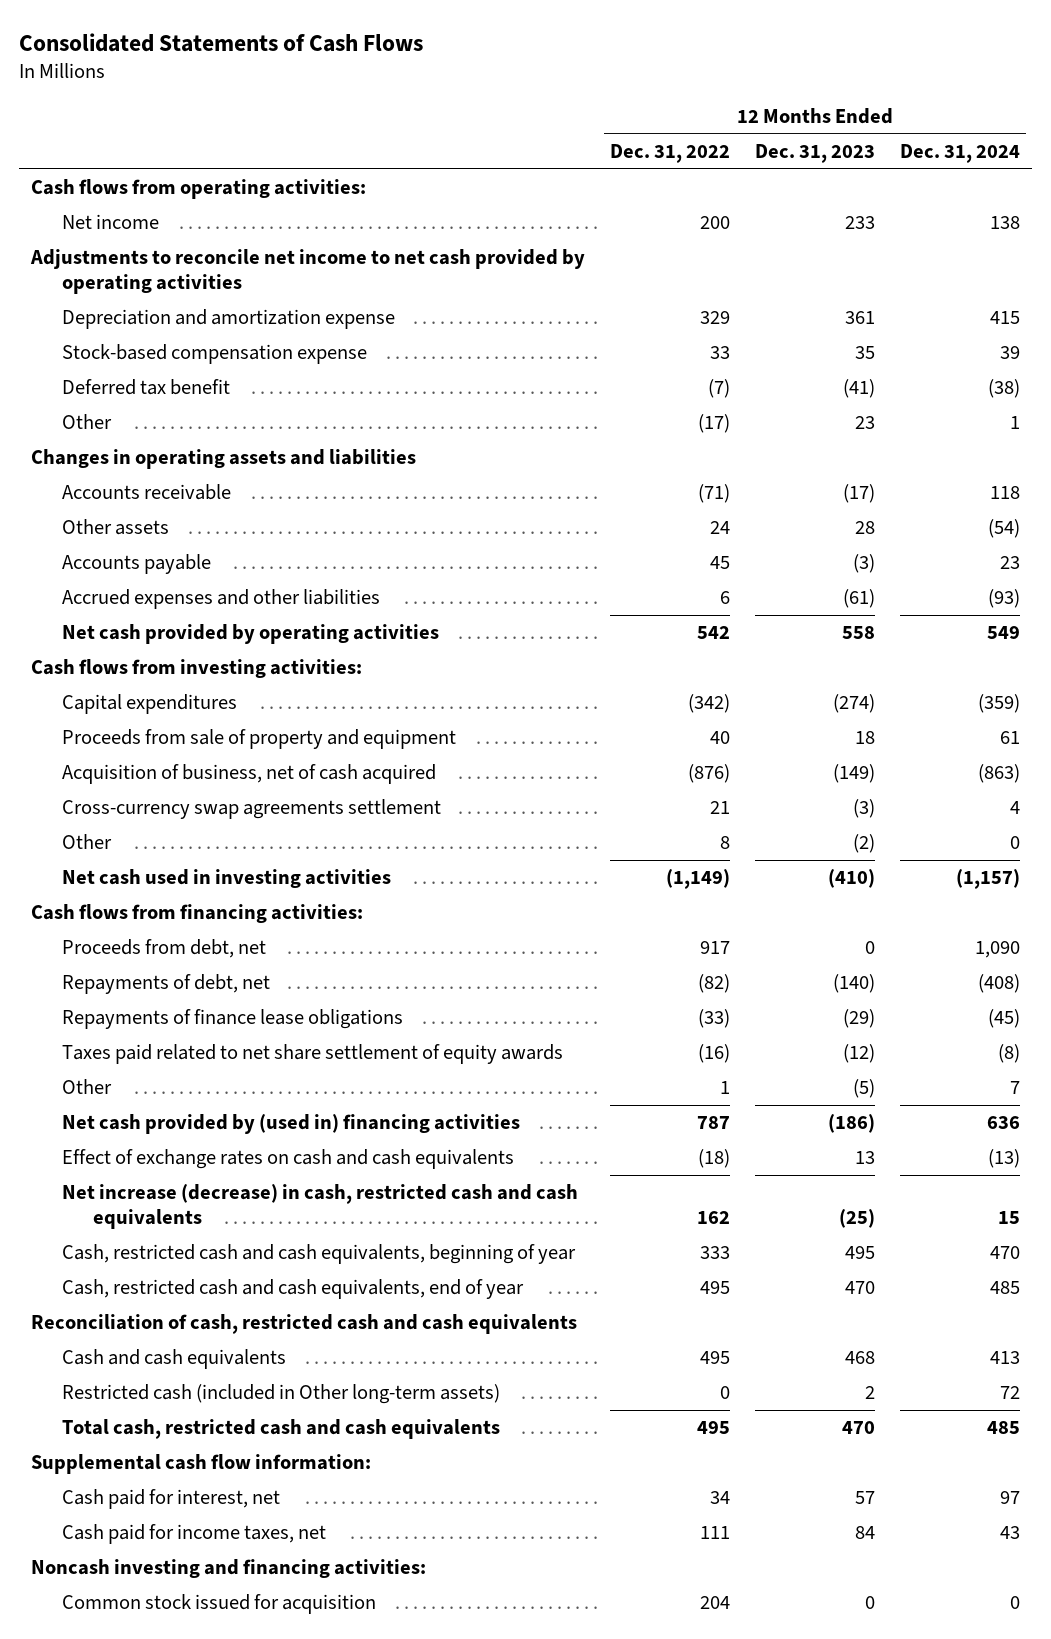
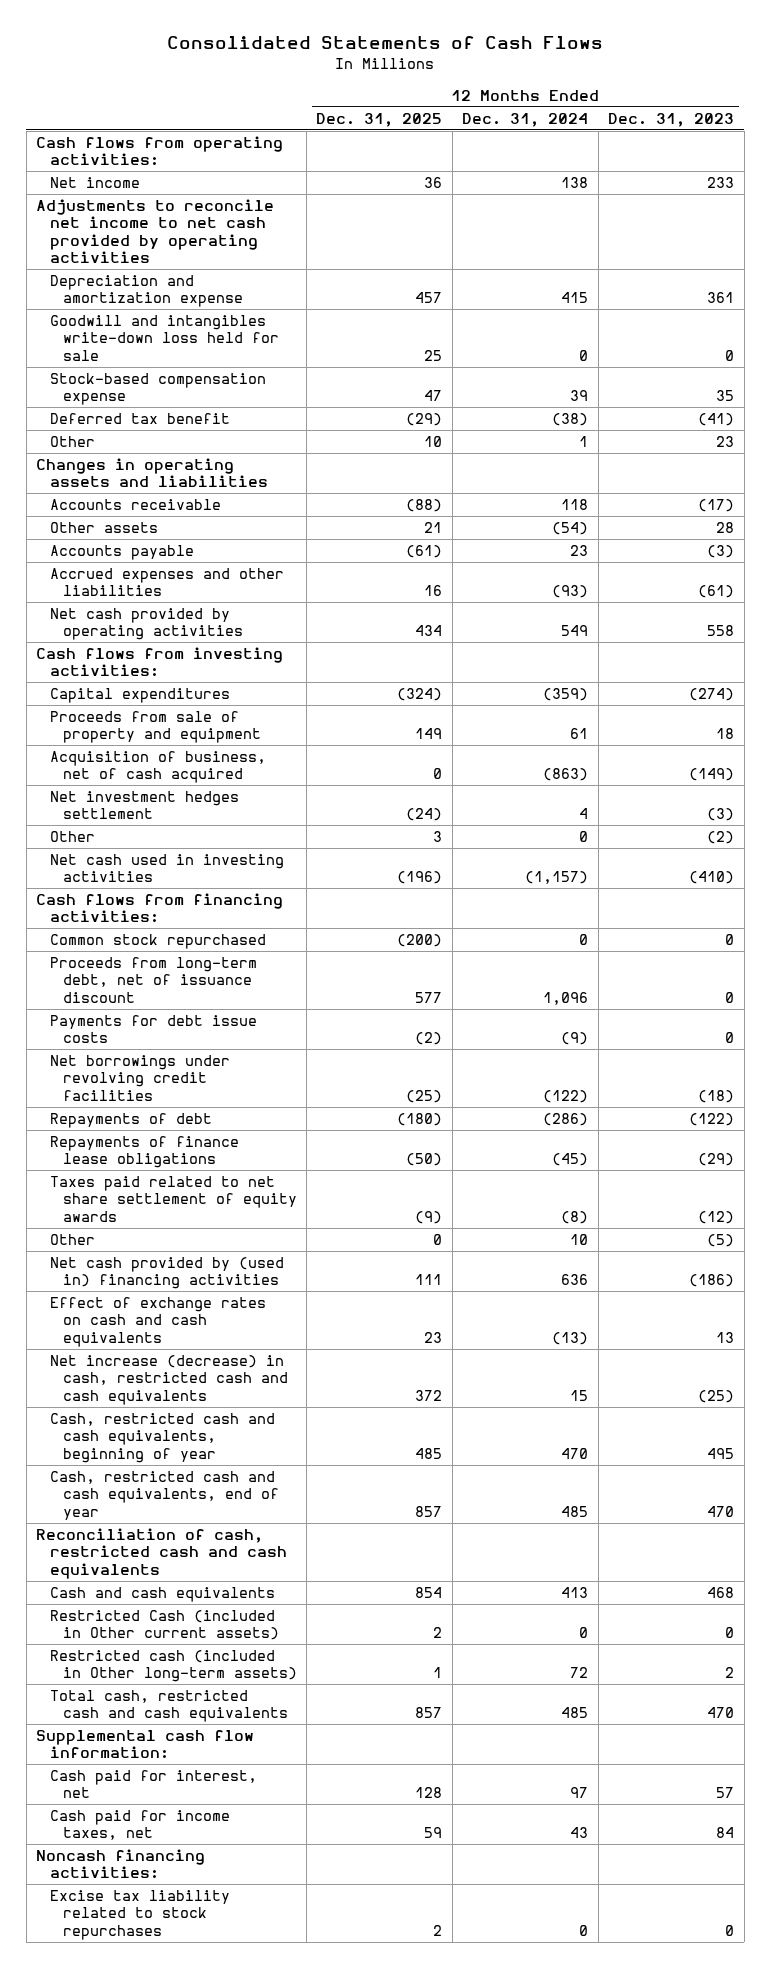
[610,143,731,163] Dec. 31, 2022 -> none
none -> [316,112,443,127] Dec. 31, 2025
none -> [49,315,279,361] Goodwill and intangibles write-down loss held for sale
[61,799,441,820] Cross-currency swap agreements settlement -> [49,791,239,820] Net investment hedges settlement
[61,939,266,959] Proceeds from debt, net -> none
none -> [49,934,266,950] Common stock repurchased
none -> [49,957,257,1003] Proceeds from long-term debt, net of issuance discount
none -> [49,1015,257,1044] Payments for debt issue costs
none -> [49,1055,230,1101] Net borrowings under revolving credit facilities
[61,974,270,995] Repayments of debt, net -> [49,1113,212,1129] Repayments of debt
[832,974,875,994] (140) -> [689,1113,735,1127] (122)
[977,974,1020,994] (408) -> [543,1113,589,1127] (286)
[1009,1081,1020,1095] 7 -> [570,1234,589,1246] 10
none -> [49,1610,279,1641] Restricted Cash (included in Other current assets)
[61,1594,376,1615] Common stock issued for acquisition -> none
[31,1559,427,1579] Noncash investing and financing activities: -> [36,1849,206,1880] Noncash financing activities:
none -> [49,1890,230,1940] Excise tax liability related to stock repurchases

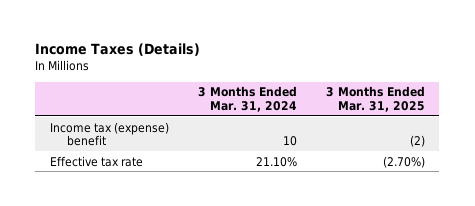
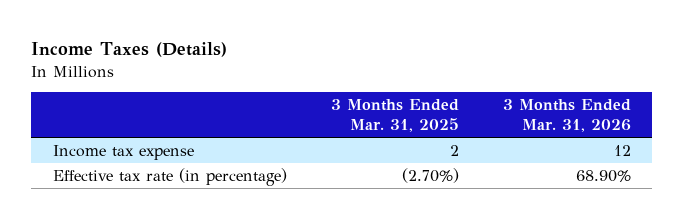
[197,86,297,113] 3 Months Ended Mar. 31, 2024 -> none
none -> [502,99,631,133] 3 Months Ended Mar. 31, 2026
[49,121,169,147] Income tax (expense) benefit -> [52,145,194,161] Income tax expense
[409,135,425,148] (2) -> [449,145,459,157] 2
[49,155,143,167] Effective tax rate -> [52,168,287,187] Effective tax rate (in percentage)

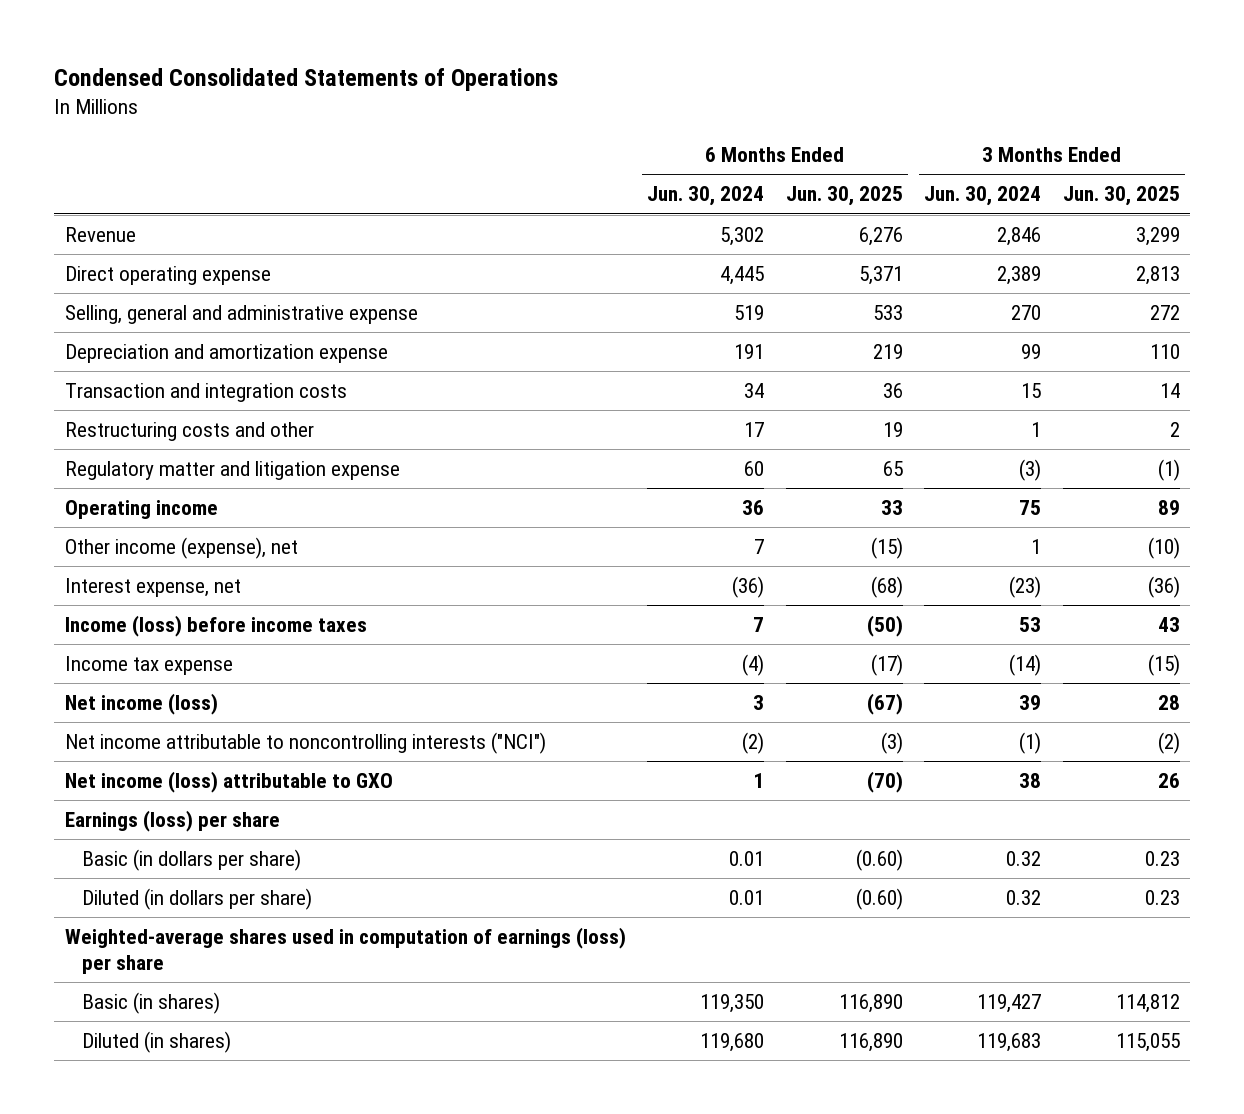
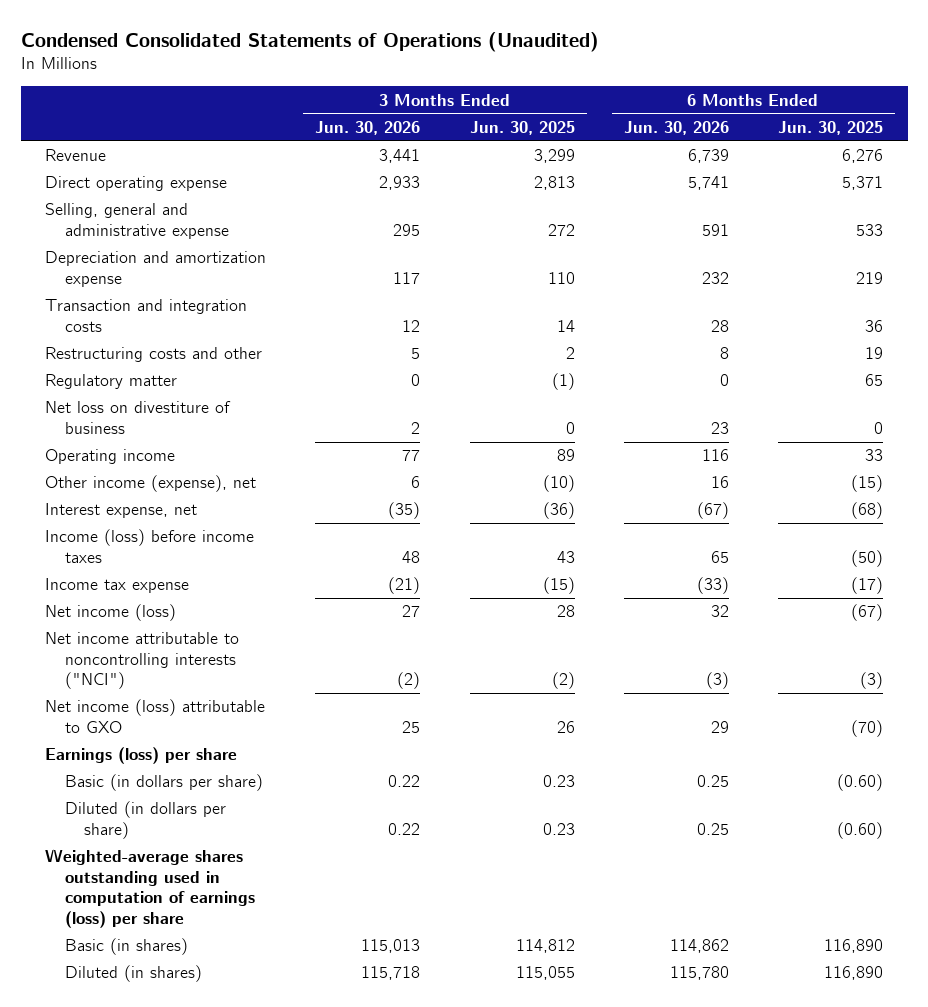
[53,68,558,92] Condensed Consolidated Statements of Operations -> [20,31,599,52] Condensed Consolidated Statements of Operations (Unaudited)
[647,186,765,207] Jun. 30, 2024 -> none
[924,186,1042,207] Jun. 30, 2024 -> none
none -> [315,121,421,136] Jun. 30, 2026
none -> [623,121,729,136] Jun. 30, 2026
[64,461,400,481] Regulatory matter and litigation expense -> [45,374,178,390] Regulatory matter
none -> [45,401,232,434] Net loss on divestiture of business
[64,927,626,974] Weighted-average shares used in computation of earnings (loss) per share -> [45,849,255,928] Weighted-average shares outstanding used in computation of earnings (loss) per share

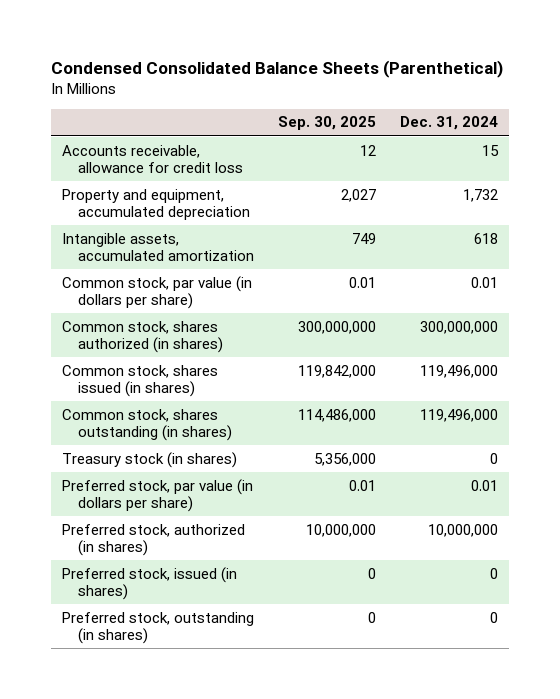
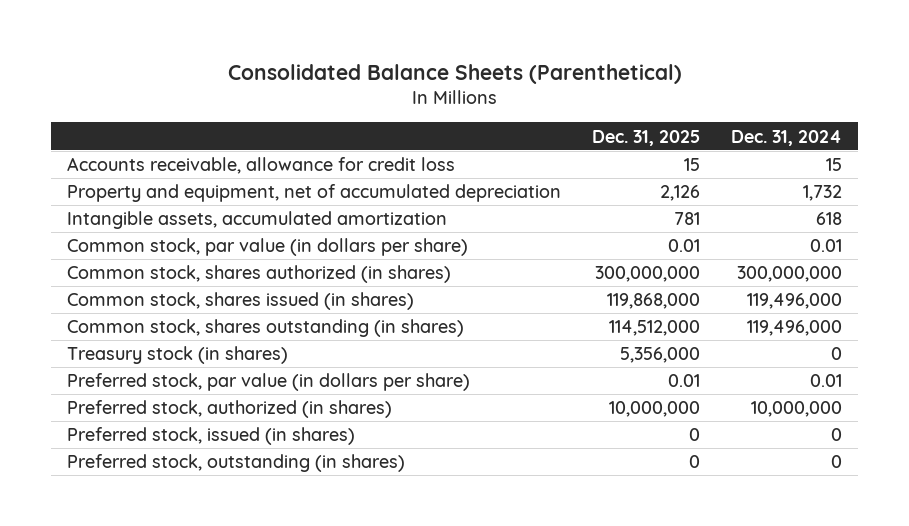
[50,59,503,78] Condensed Consolidated Balance Sheets (Parenthetical) -> [227,63,682,84] Consolidated Balance Sheets (Parenthetical)
[278,116,377,131] Sep. 30, 2025 -> none
none -> [592,129,701,146] Dec. 31, 2025
[62,188,250,221] Property and equipment, accumulated depreciation -> [66,184,561,203] Property and equipment, net of accumulated depreciation

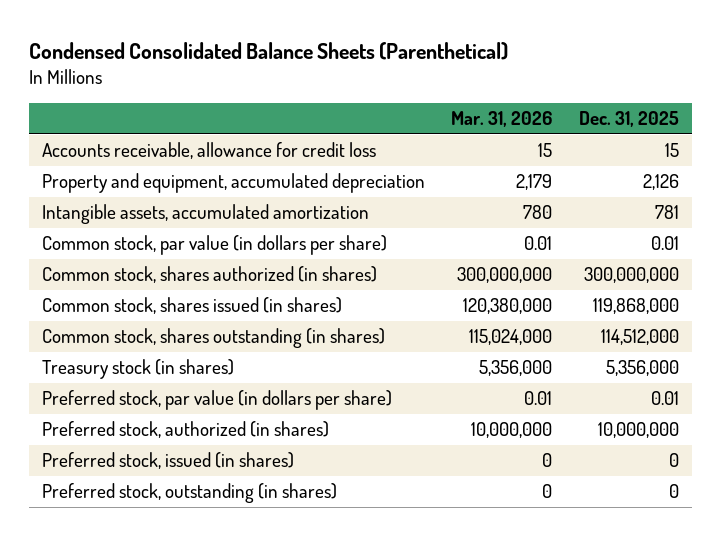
[227,63,682,84] Consolidated Balance Sheets (Parenthetical) -> [29,41,509,60] Condensed Consolidated Balance Sheets (Parenthetical)
[731,129,843,146] Dec. 31, 2024 -> none
none -> [451,111,553,128] Mar. 31, 2026
[66,184,561,203] Property and equipment, net of accumulated depreciation -> [42,173,426,194] Property and equipment, accumulated depreciation

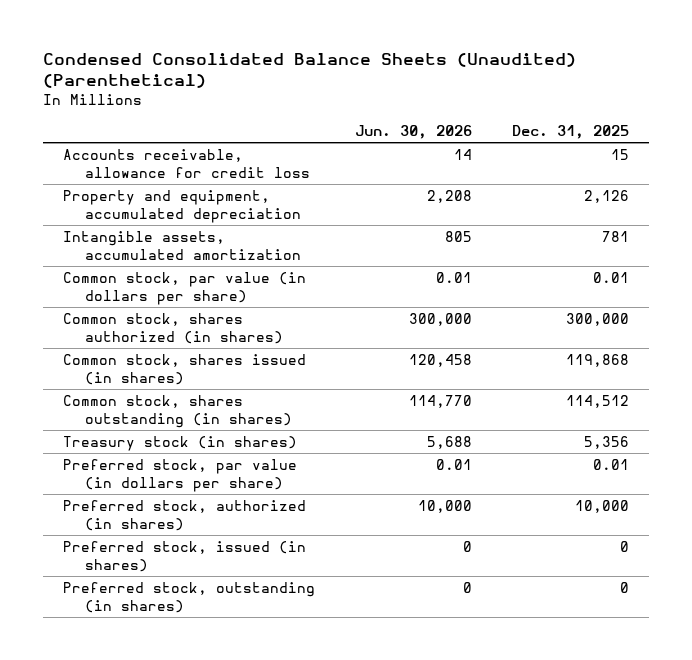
[29,41,509,60] Condensed Consolidated Balance Sheets (Parenthetical) -> [42,52,576,89] Condensed Consolidated Balance Sheets (Unaudited) (Parenthetical)
[451,111,553,128] Mar. 31, 2026 -> none
none -> [355,125,473,140] Jun. 30, 2026
[583,267,679,284] 300,000,000 -> [566,313,630,327] 300,000
[592,298,679,315] 119,868,000 -> [566,354,630,368] 119,868
[600,329,679,346] 114,512,000 -> [566,395,630,409] 114,512
[605,360,679,377] 5,356,000 -> [584,436,630,450] 5,356
[597,422,679,439] 10,000,000 -> [575,500,630,514] 10,000

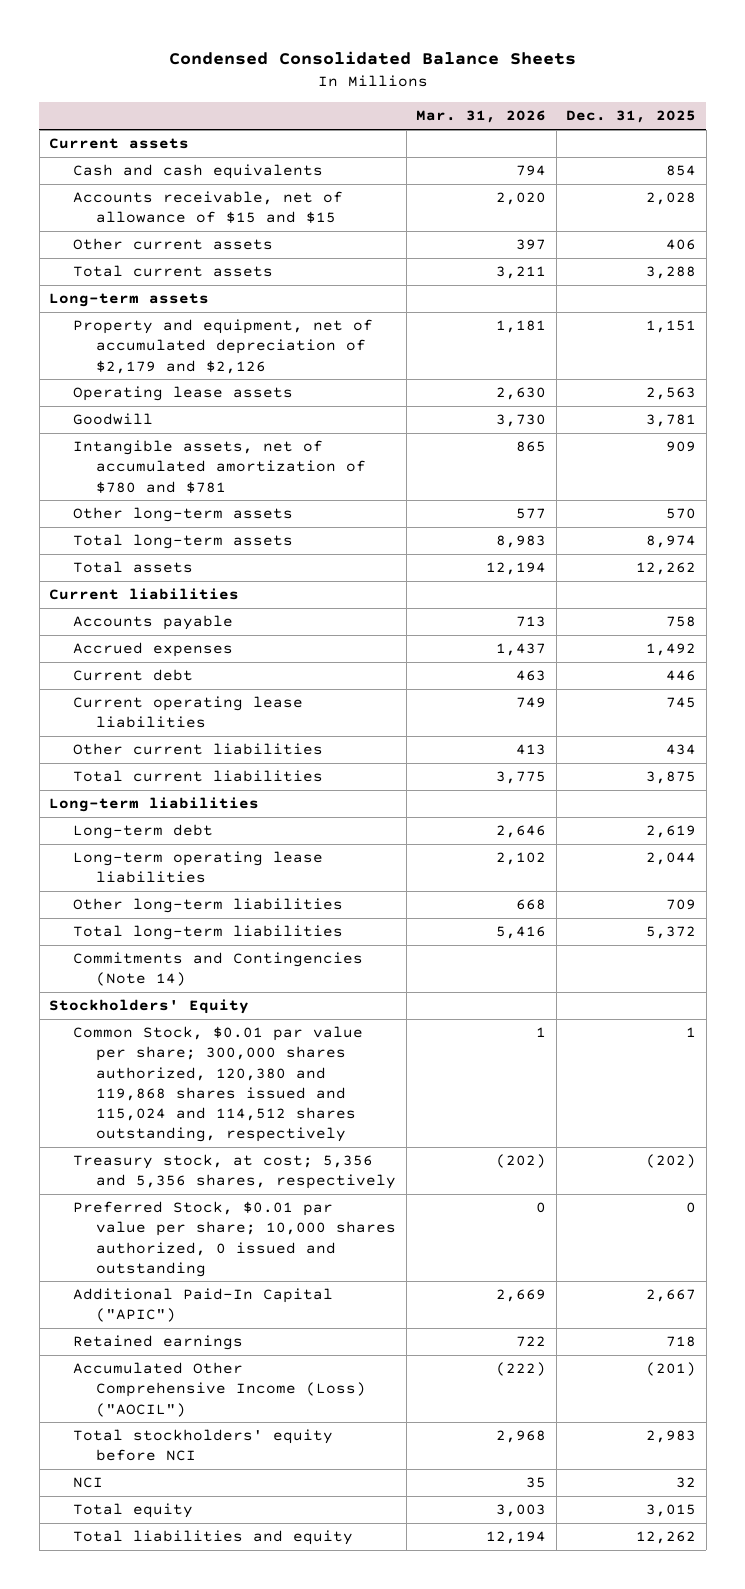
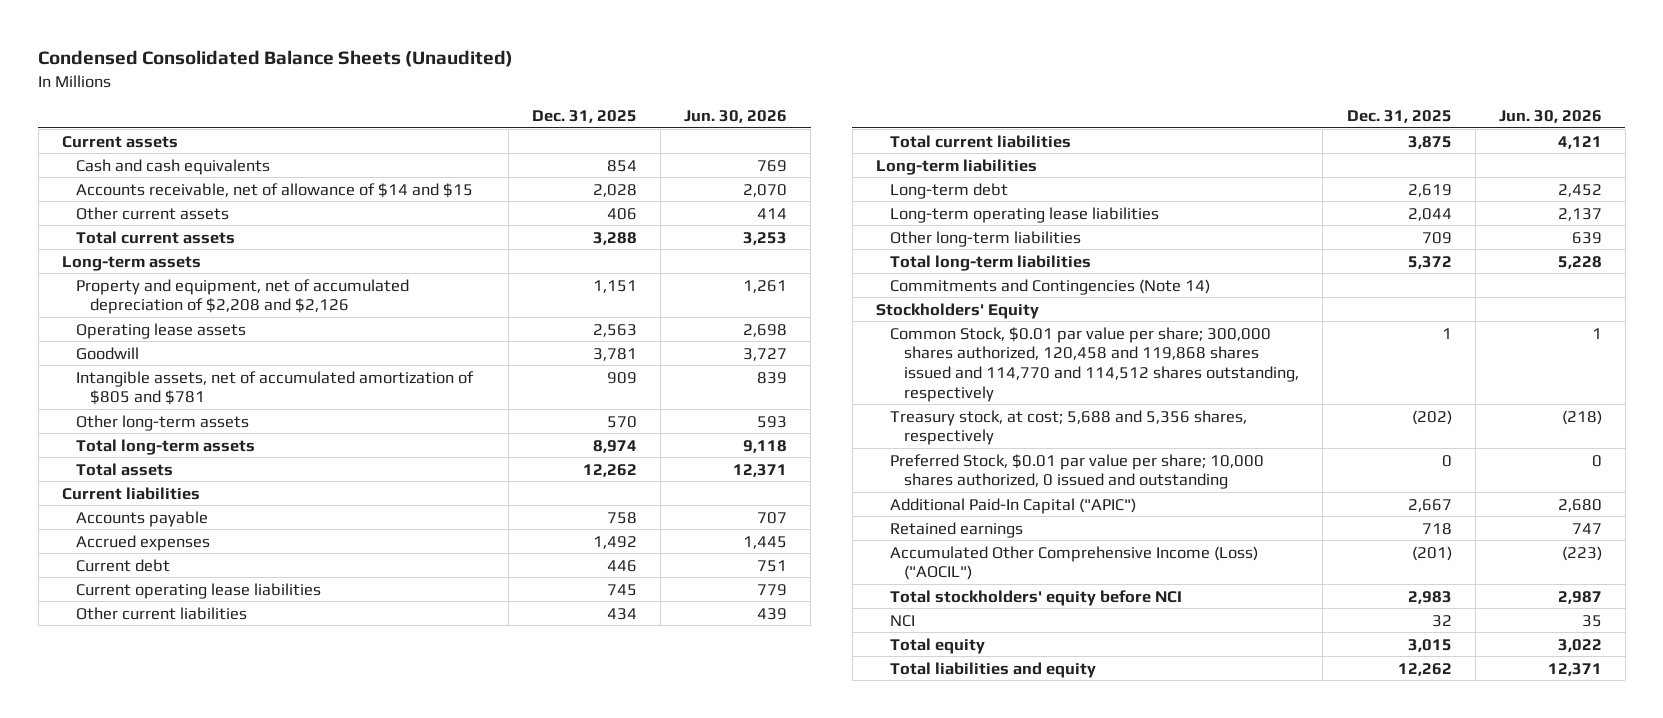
[168,51,576,66] Condensed Consolidated Balance Sheets -> [38,50,514,68] Condensed Consolidated Balance Sheets (Unaudited)
[416,110,547,124] Mar. 31, 2026 -> none
none -> [684,110,788,124] Jun. 30, 2026
[72,191,343,224] Accounts receivable, net of allowance of $15 and $15 -> [75,182,473,198] Accounts receivable, net of allowance of $14 and $15
[72,319,373,374] Property and equipment, net of accumulated depreciation of $2,179 and $2,126 -> [75,278,409,315] Property and equipment, net of accumulated depreciation of $2,208 and $2,126
[72,440,367,493] Intangible assets, net of accumulated amortization of $780 and $781 -> [75,370,474,406] Intangible assets, net of accumulated amortization of $805 and $781
[72,1026,363,1142] Common Stock, $0.01 par value per share; 300,000 shares authorized, 120,380 and 119,868 shares issued and 115,024 and 114,512 shares outstanding, respectively -> [890,326,1300,402] Common Stock, $0.01 par value per share; 300,000 shares authorized, 120,458 and 119,868 shares issued and 114,770 and 114,512 shares outstanding, respectively
[72,1154,397,1190] Treasury stock, at cost; 5,356 and 5,356 shares, respectively -> [890,409,1248,446] Treasury stock, at cost; 5,688 and 5,356 shares, respectively

